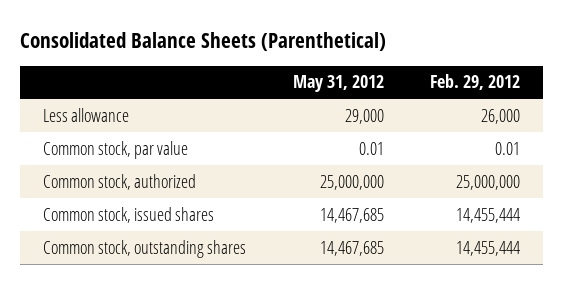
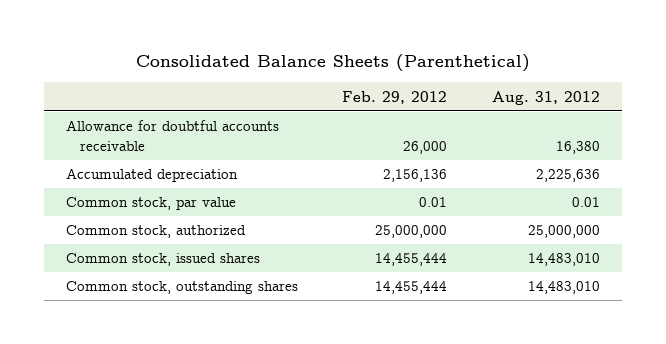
[292,75,384,93] May 31, 2012 -> none
none -> [491,90,600,105] Aug. 31, 2012
[43,107,130,122] Less allowance -> [66,120,280,151] Allowance for doubtful accounts receivable
none -> [66,168,239,183] Accumulated depreciation

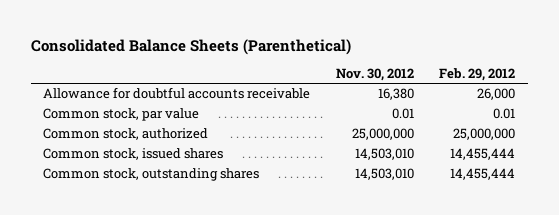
[491,90,600,105] Aug. 31, 2012 -> none
none -> [335,67,414,81] Nov. 30, 2012
[66,168,239,183] Accumulated depreciation -> none

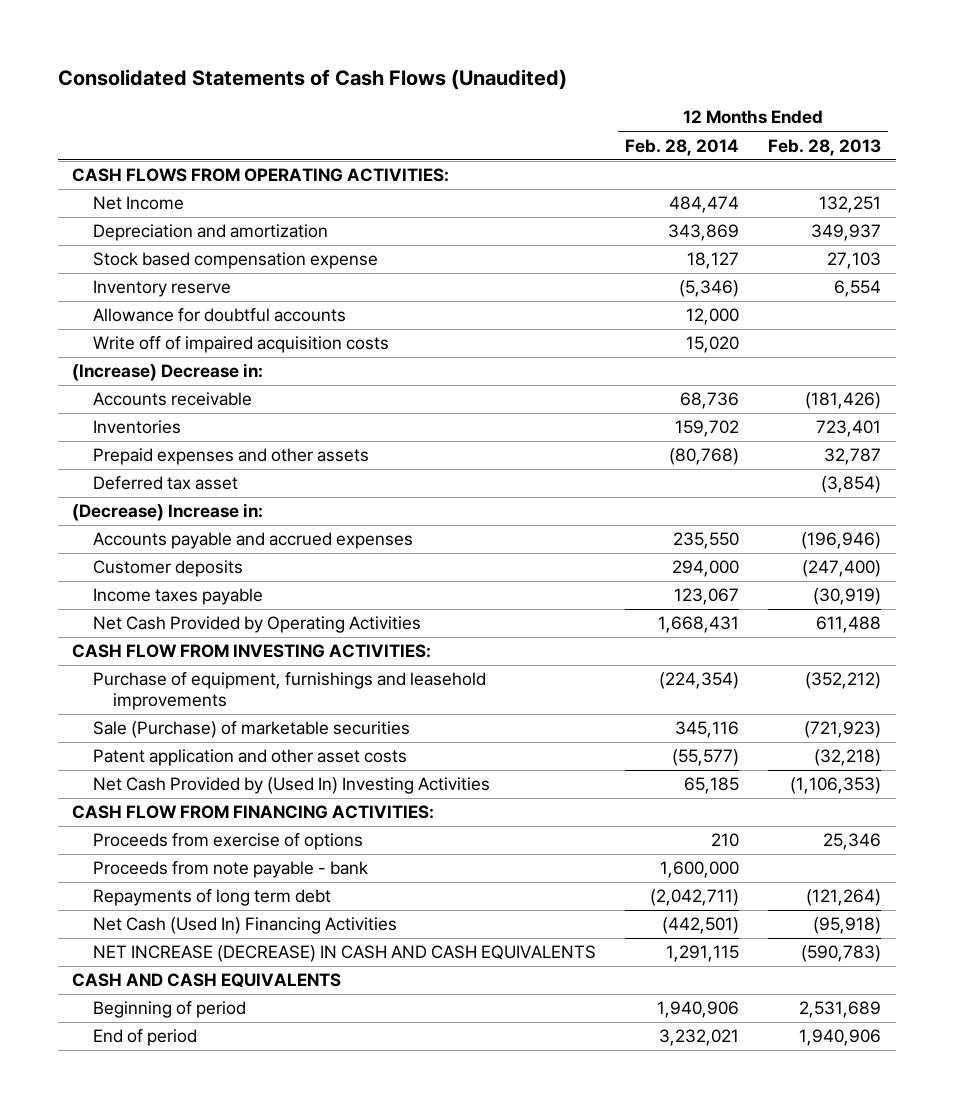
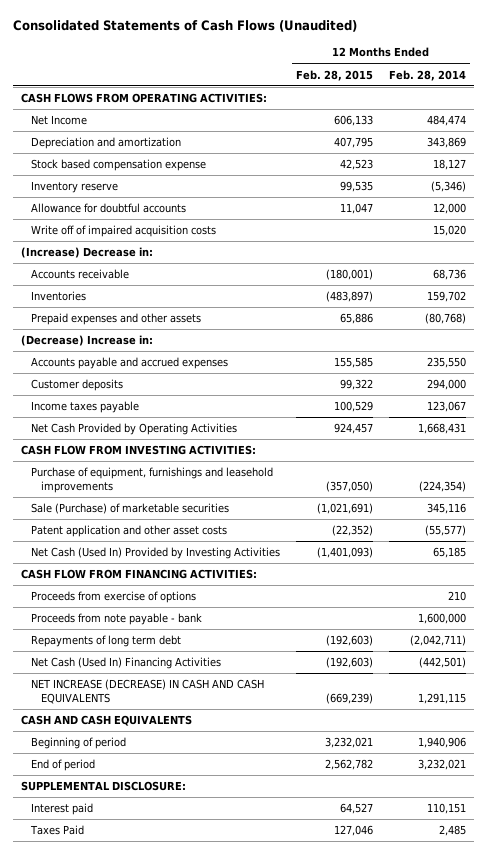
[768,138,882,156] Feb. 28, 2013 -> none
none -> [296,69,374,81] Feb. 28, 2015
[92,476,238,491] Deferred tax asset -> none
[92,777,490,795] Net Cash Provided by (Used In) Investing Activities -> [31,547,281,560] Net Cash (Used In) Provided by Investing Activities
none -> [21,781,187,792] SUPPLEMENTAL DISCLOSURE:
none -> [31,803,94,816] Interest paid
none -> [30,825,85,836] Taxes Paid

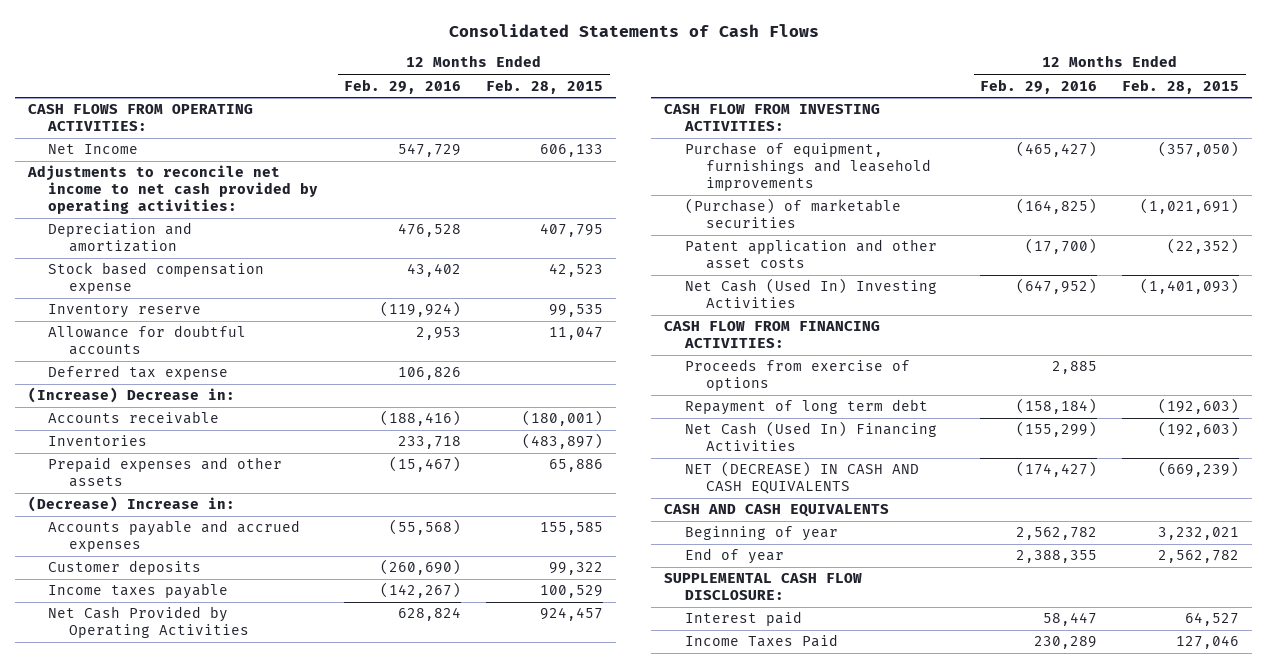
[12,20,357,33] Consolidated Statements of Cash Flows (Unaudited) -> [448,23,819,37] Consolidated Statements of Cash Flows
[389,69,467,81] Feb. 28, 2014 -> none
none -> [343,78,461,94] Feb. 29, 2016
none -> [26,165,319,215] Adjustments to reconcile net income to net cash provided by operating activities:
[31,225,217,238] Write off of impaired acquisition costs -> none
none -> [48,365,229,381] Deferred tax expense
[31,503,230,515] Sale (Purchase) of marketable securities -> [684,198,901,229] (Purchase) of marketable securities
[31,547,281,560] Net Cash (Used In) Provided by Investing Activities -> [684,278,937,309] Net Cash (Used In) Investing Activities
[31,613,203,626] Proceeds from note payable - bank -> none
[31,635,182,648] Repayments of long term debt -> [684,399,928,416] Repayment of long term debt
[31,679,265,705] NET INCREASE (DECREASE) IN CASH AND CASH EQUIVALENTS -> [684,461,919,495] NET (DECREASE) IN CASH AND CASH EQUIVALENTS
[31,737,127,750] Beginning of period -> [684,526,838,542] Beginning of year
[31,759,96,772] End of period -> [684,548,784,565] End of year
[21,781,187,792] SUPPLEMENTAL DISCLOSURE: -> [663,573,862,601] SUPPLEMENTAL CASH FLOW DISCLOSURE:
[30,825,85,836] Taxes Paid -> [684,634,838,648] Income Taxes Paid

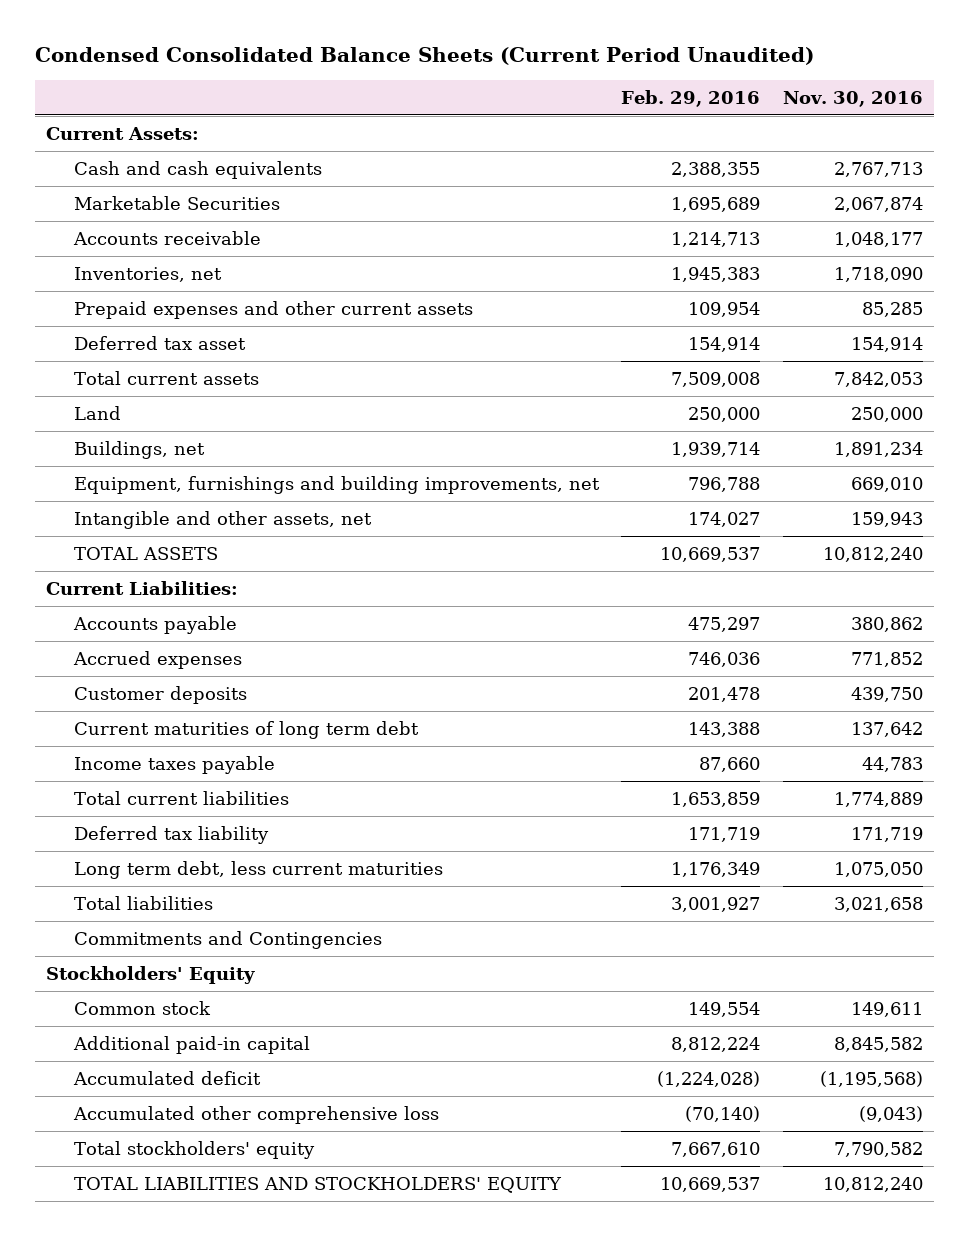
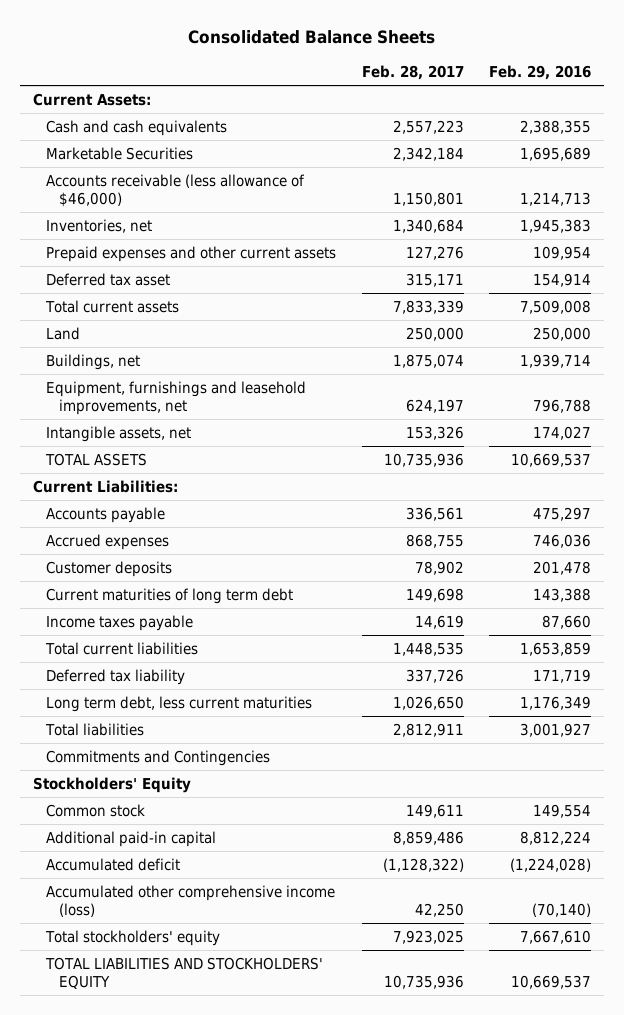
[34,47,814,66] Condensed Consolidated Balance Sheets (Current Period Unaudited) -> [188,29,436,44] Consolidated Balance Sheets
[782,90,923,107] Nov. 30, 2016 -> none
none -> [361,64,464,80] Feb. 28, 2017
[72,230,261,245] Accounts receivable -> [46,174,306,207] Accounts receivable (less allowance of $46,000)
[73,475,600,494] Equipment, furnishings and building improvements, net -> [46,381,307,415] Equipment, furnishings and leasehold improvements, net
[73,510,372,529] Intangible and other assets, net -> [46,426,192,443] Intangible assets, net
[72,1105,439,1124] Accumulated other comprehensive loss -> [46,885,336,917] Accumulated other comprehensive income (loss)

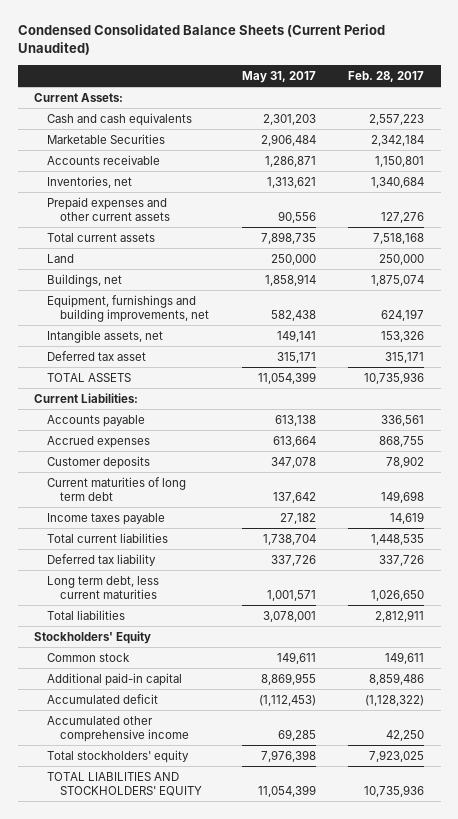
[188,29,436,44] Consolidated Balance Sheets -> [17,24,385,56] Condensed Consolidated Balance Sheets (Current Period Unaudited)
[489,64,592,80] Feb. 29, 2016 -> none
none -> [241,70,316,83] May 31, 2017
[46,174,306,207] Accounts receivable (less allowance of $46,000) -> [46,154,160,165] Accounts receivable
[392,300,464,315] 7,833,339 -> [373,232,425,244] 7,518,168
[46,381,307,415] Equipment, furnishings and leasehold improvements, net -> [46,294,210,322] Equipment, furnishings and building improvements, net
[46,273,171,287] Deferred tax asset -> [46,350,146,361] Deferred tax asset
[46,750,271,767] Commitments and Contingencies -> none
[46,885,336,917] Accumulated other comprehensive income (loss) -> [46,715,190,742] Accumulated other comprehensive income

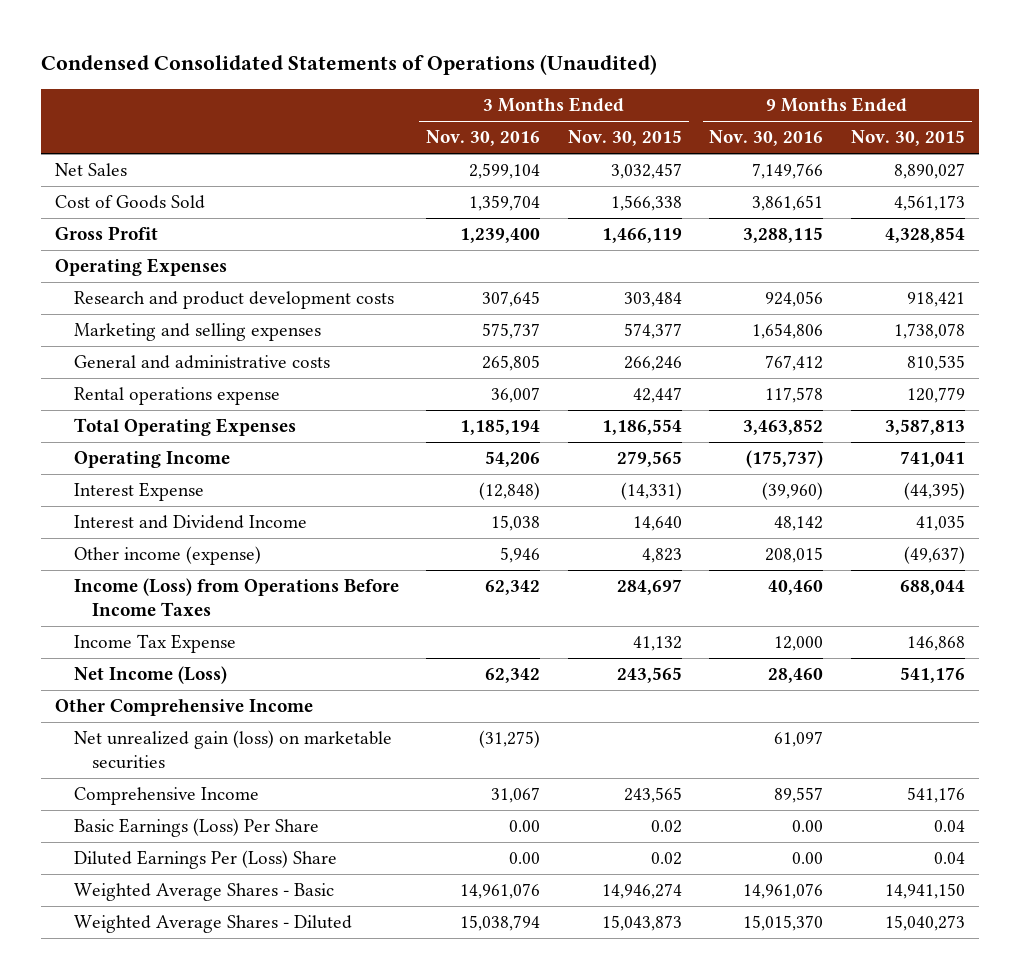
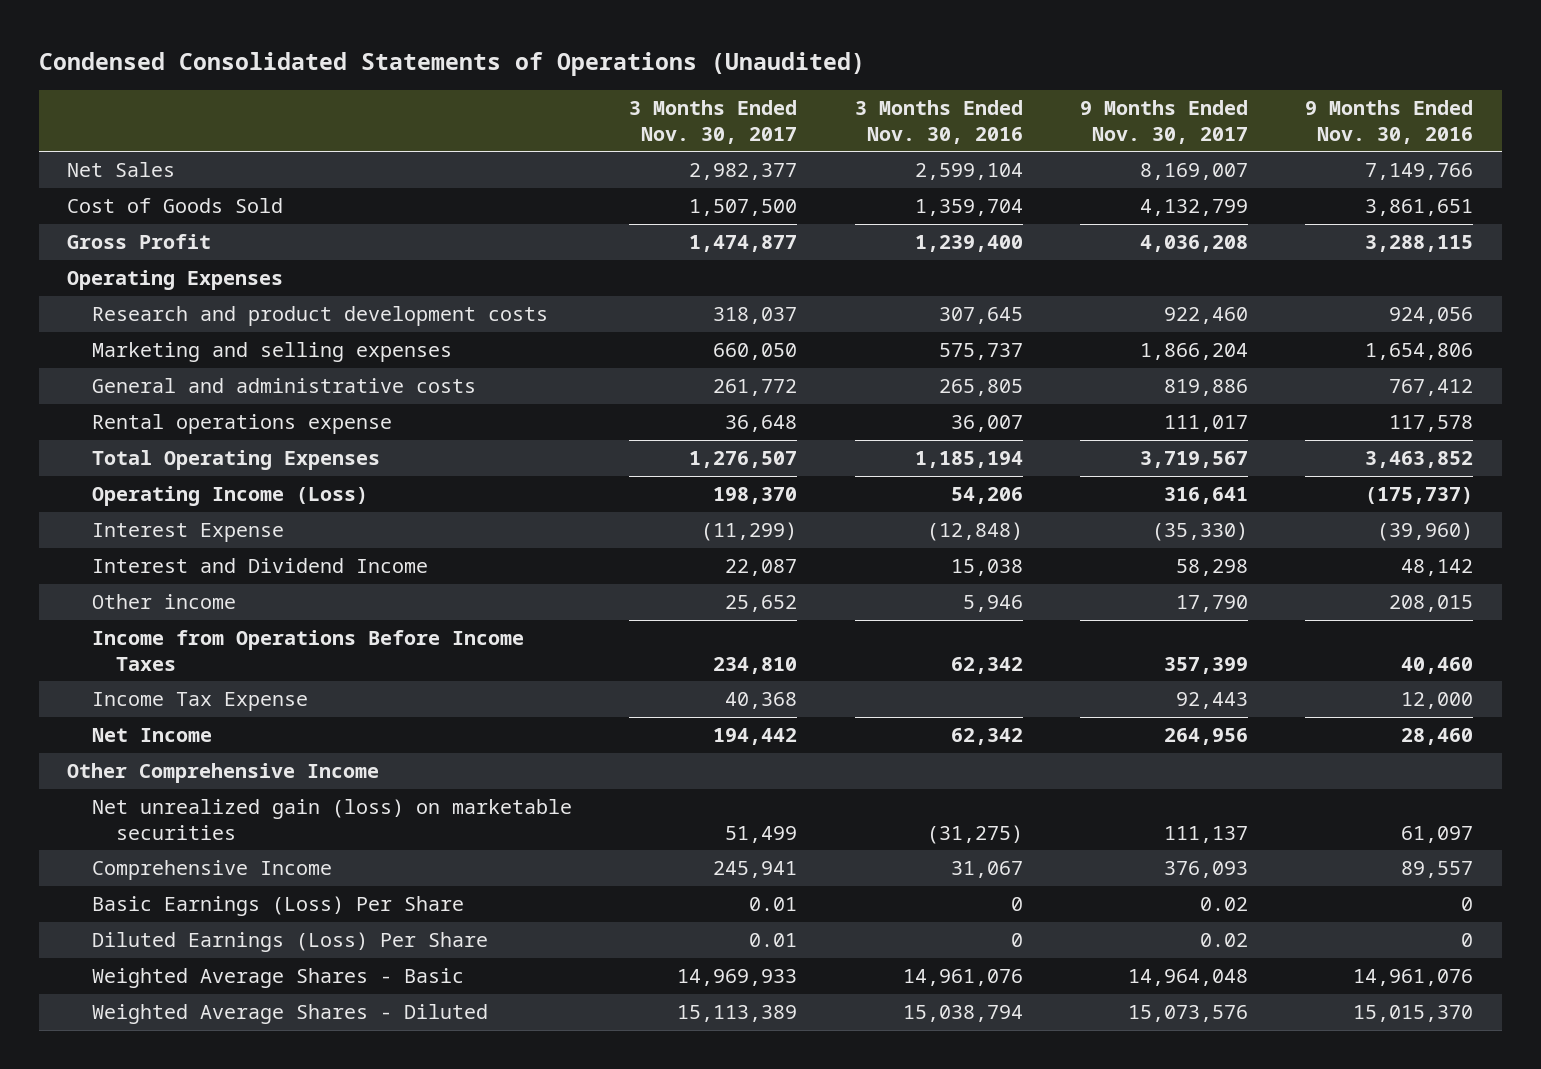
[567,130,682,147] Nov. 30, 2015 -> none
[851,130,966,147] Nov. 30, 2015 -> none
none -> [629,99,798,144] 3 Months Ended Nov. 30, 2017
none -> [1079,99,1248,144] 9 Months Ended Nov. 30, 2017
[73,451,230,469] Operating Income -> [91,485,368,506] Operating Income (Loss)
[73,546,261,566] Other income (expense) -> [91,593,236,609] Other income
[73,578,399,616] Income (Loss) from Operations Before Income Taxes -> [91,629,524,671] Income from Operations Before Income Taxes
[73,666,227,685] Net Income (Loss) -> [91,727,212,742] Net Income
[509,820,541,833] 0.00 -> [1010,896,1023,911] 0
[792,820,824,833] 0.00 -> [1461,896,1474,911] 0
[73,850,337,870] Diluted Earnings Per (Loss) Share -> [91,931,488,952] Diluted Earnings (Loss) Per Share
[509,852,541,865] 0.00 -> [1010,932,1023,947] 0
[792,852,824,865] 0.00 -> [1461,932,1474,947] 0

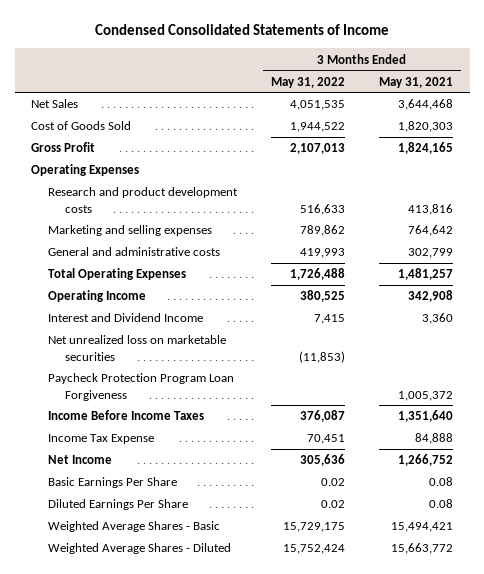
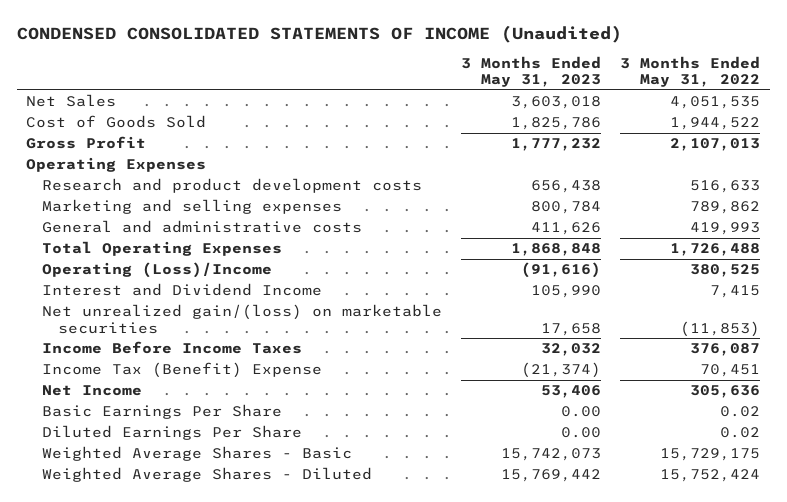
[95,24,390,36] Condensed Consolidated Statements of Income -> [16,24,622,43] CONDENSED CONSOLIDATED STATEMENTS OF INCOME (Unaudited)
[378,76,453,88] May 31, 2021 -> none
none -> [461,55,602,88] 3 Months Ended May 31, 2023
[48,290,147,303] Operating Income -> [42,262,273,279] Operating (Loss)/Income
[48,373,235,401] Paycheck Protection Program Loan Forgiveness -> none
[48,335,227,361] Net unrealized loss on marketable securities -> [42,304,443,334] Net unrealized gain/(loss) on marketable securities
[48,434,155,445] Income Tax Expense -> [42,362,323,379] Income Tax (Benefit) Expense

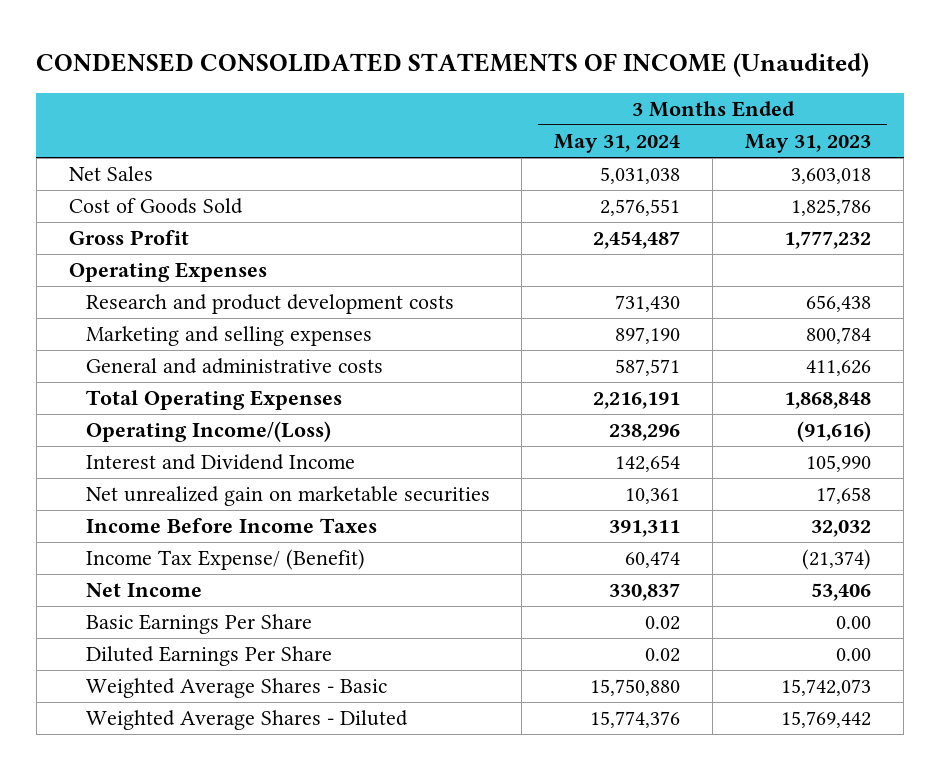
[620,55,761,88] 3 Months Ended May 31, 2022 -> none
none -> [554,134,681,154] May 31, 2024
[42,262,273,279] Operating (Loss)/Income -> [85,421,331,443] Operating Income/(Loss)
[42,304,443,334] Net unrealized gain/(loss) on marketable securities -> [85,486,490,507] Net unrealized gain on marketable securities
[42,362,323,379] Income Tax (Benefit) Expense -> [85,549,365,571] Income Tax Expense/ (Benefit)

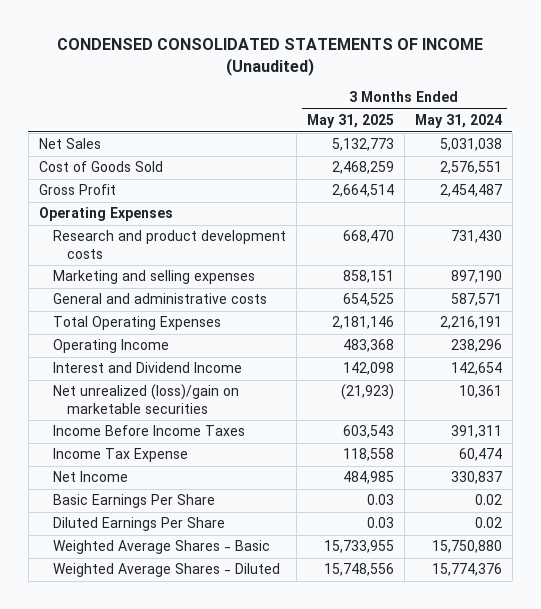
[745,134,872,154] May 31, 2023 -> none
none -> [306,114,394,129] May 31, 2025
[85,421,331,443] Operating Income/(Loss) -> [52,339,169,354] Operating Income
[85,486,490,507] Net unrealized gain on marketable securities -> [52,384,239,414] Net unrealized (loss)/gain on marketable securities
[85,549,365,571] Income Tax Expense/ (Benefit) -> [52,448,188,463] Income Tax Expense

